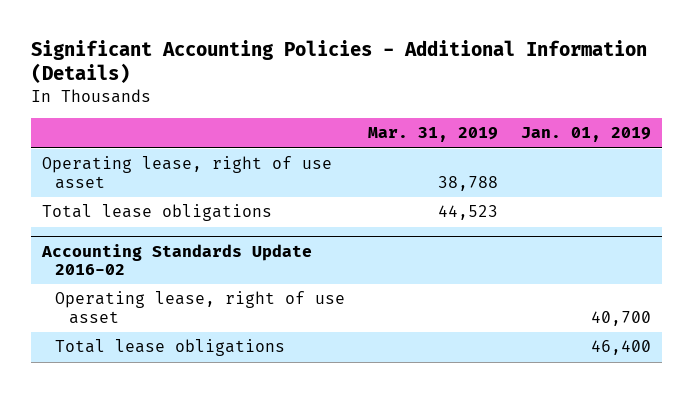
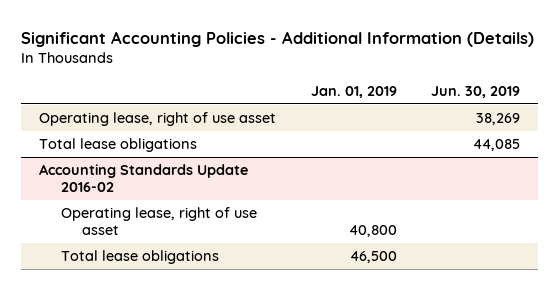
[368,127,499,143] Mar. 31, 2019 -> none
none -> [431,85,521,98] Jun. 30, 2019
[591,310,652,326] 40,700 -> [348,224,397,237] 40,800
[591,340,652,356] 46,400 -> [349,251,397,264] 46,500

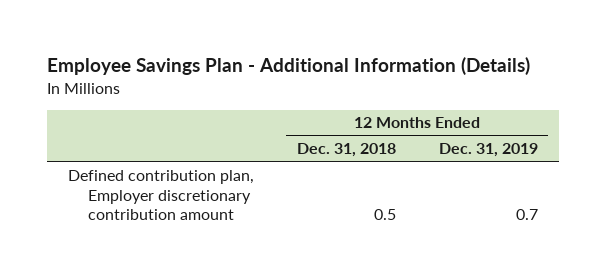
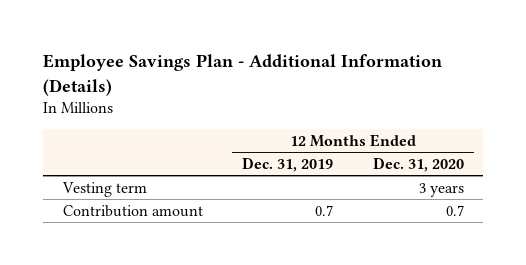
[296,143,396,158] Dec. 31, 2018 -> none
none -> [372,156,464,172] Dec. 31, 2020
none -> [61,181,147,197] Vesting term
[68,169,255,221] Defined contribution plan, Employer discretionary contribution amount -> [62,204,203,217] Contribution amount

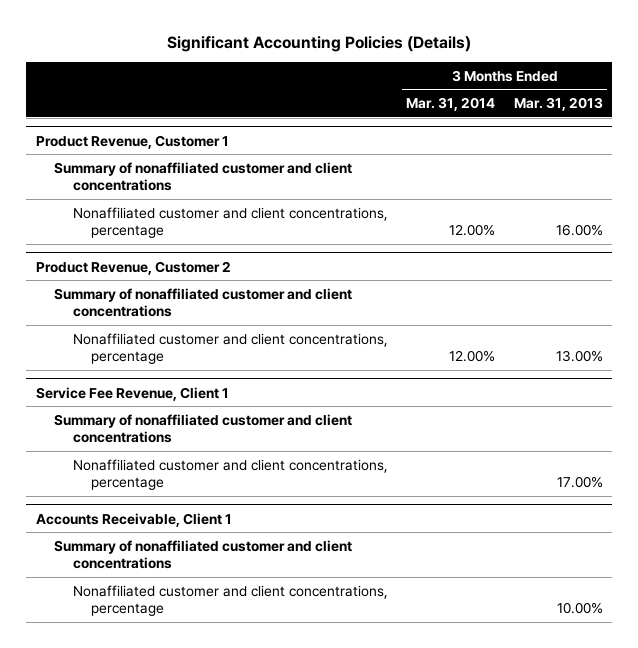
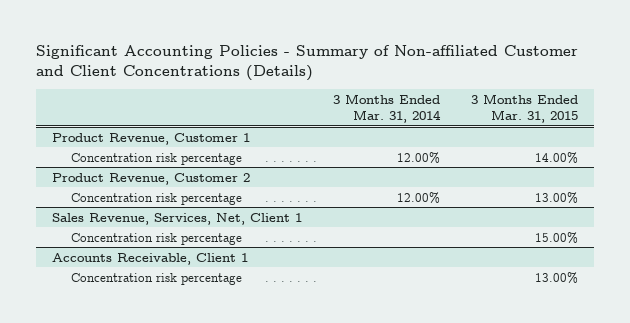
[167,36,472,53] Significant Accounting Policies (Details) -> [36,45,579,82] Significant Accounting Policies - Summary of Non-affiliated Customer and Client Concentrations (Details)
[513,97,603,112] Mar. 31, 2013 -> none
none -> [470,93,578,124] 3 Months Ended Mar. 31, 2015
[54,161,353,192] Summary of nonaffiliated customer and client concentrations -> none
[72,206,388,239] Nonaffiliated customer and client concentrations, percentage -> [71,152,243,165] Concentration risk percentage
[54,287,353,318] Summary of nonaffiliated customer and client concentrations -> none
[35,386,229,401] Service Fee Revenue, Client 1 -> none
[54,413,353,444] Summary of nonaffiliated customer and client concentrations -> none
[72,458,388,491] Nonaffiliated customer and client concentrations, percentage -> none
[72,332,388,365] Nonaffiliated customer and client concentrations, percentage -> [71,192,243,205] Concentration risk percentage
none -> [51,212,302,225] Sales Revenue, Services, Net, Client 1
none -> [71,232,243,245] Concentration risk percentage
[54,539,353,570] Summary of nonaffiliated customer and client concentrations -> none
[72,584,388,617] Nonaffiliated customer and client concentrations, percentage -> [71,272,243,285] Concentration risk percentage

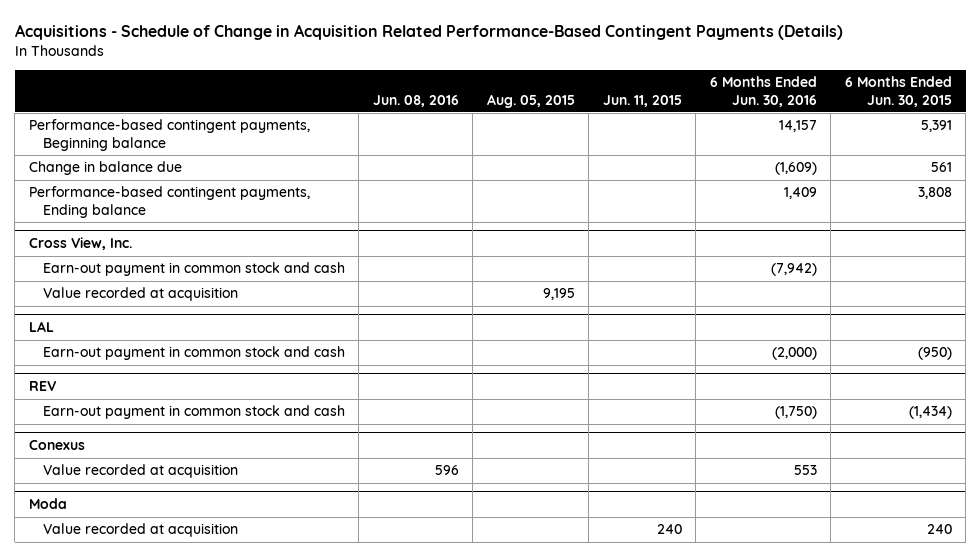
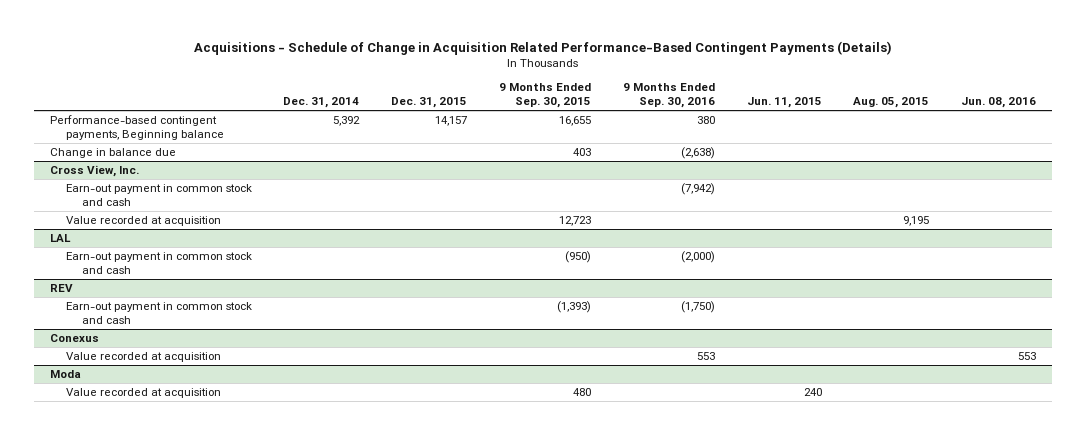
[709,76,817,107] 6 Months Ended Jun. 30, 2016 -> none
[844,76,952,107] 6 Months Ended Jun. 30, 2015 -> none
none -> [283,97,360,109] Dec. 31, 2014
none -> [391,97,468,109] Dec. 31, 2015
none -> [499,83,592,109] 9 Months Ended Sep. 30, 2015
none -> [622,83,715,109] 9 Months Ended Sep. 30, 2016
[28,186,310,218] Performance-based contingent payments, Ending balance -> none
[434,465,459,476] 596 -> [1018,352,1037,361] 553

